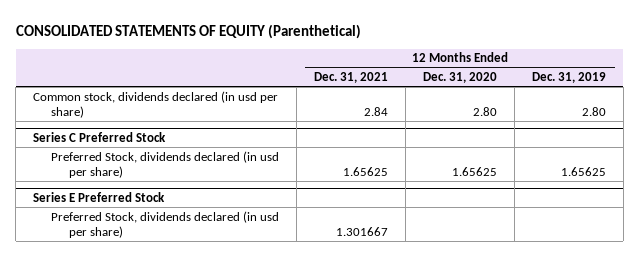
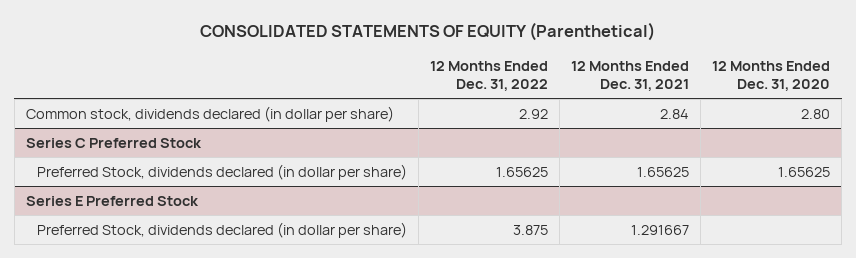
[531,72,606,84] Dec. 31, 2019 -> none
none -> [430,60,549,91] 12 Months Ended Dec. 31, 2022
[33,90,279,118] Common stock, dividends declared (in usd per share) -> [25,105,394,122] Common stock, dividends declared (in dollar per share)
[51,150,280,178] Preferred Stock, dividends declared (in usd per share) -> [37,163,408,180] Preferred Stock, dividends declared (in dollar per share)
[51,210,280,238] Preferred Stock, dividends declared (in usd per share) -> [37,221,408,238] Preferred Stock, dividends declared (in dollar per share)
[336,226,389,236] 1.301667 -> [631,224,690,235] 1.291667

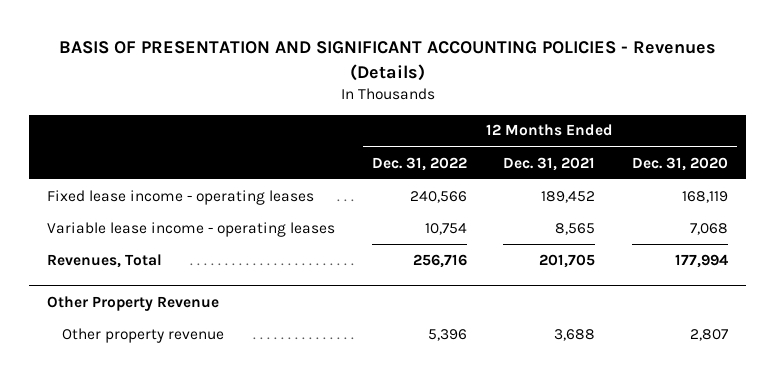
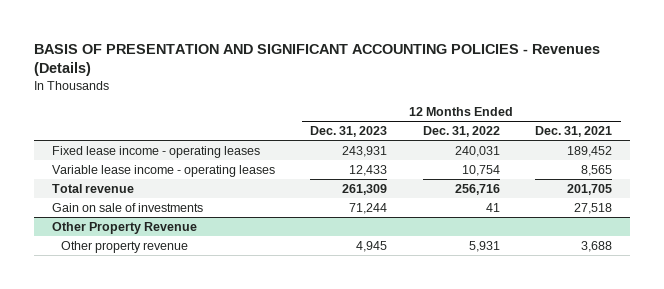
[631,156,728,171] Dec. 31, 2020 -> none
none -> [310,126,388,138] Dec. 31, 2023
[409,190,467,203] 240,566 -> [454,145,500,157] 240,031
[47,253,163,268] Revenues, Total -> [52,183,135,193] Total revenue
none -> [52,202,204,212] Gain on sale of investments
[427,328,467,341] 5,396 -> [468,240,500,252] 5,931

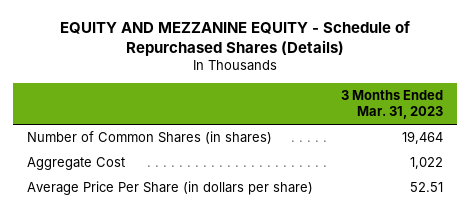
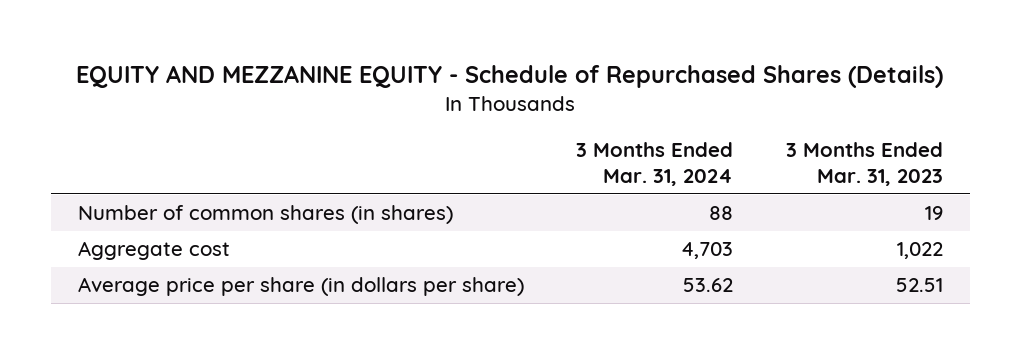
none -> [576,141,734,186] 3 Months Ended Mar. 31, 2024
[27,131,273,145] Number of Common Shares (in shares) -> [77,205,453,225] Number of common shares (in shares)
[402,131,444,145] 19,464 -> [925,206,944,221] 19
[27,157,126,171] Aggregate Cost -> [77,241,230,261] Aggregate cost
[27,181,314,196] Average Price Per Share (in dollars per share) -> [77,277,524,297] Average price per share (in dollars per share)

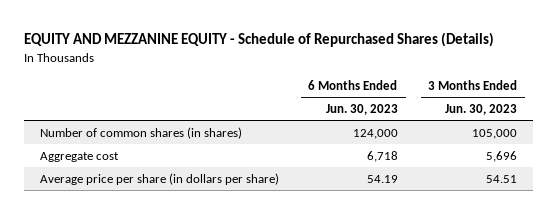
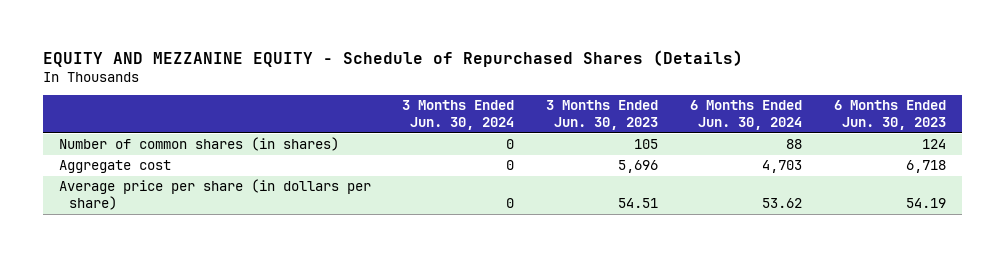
none -> [402,100,515,131] 3 Months Ended Jun. 30, 2024
none -> [689,100,802,131] 6 Months Ended Jun. 30, 2024
[352,128,398,139] 124,000 -> [921,139,946,150] 124
[472,128,518,139] 105,000 -> [634,139,659,150] 105

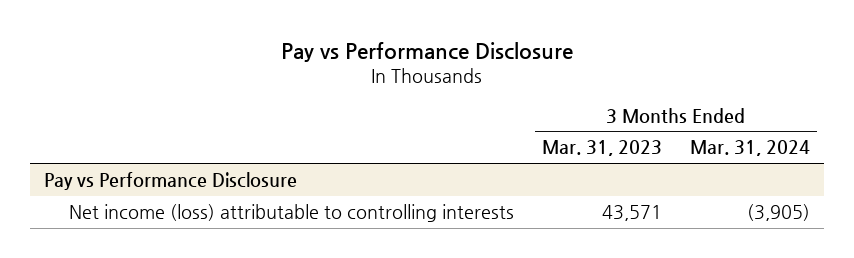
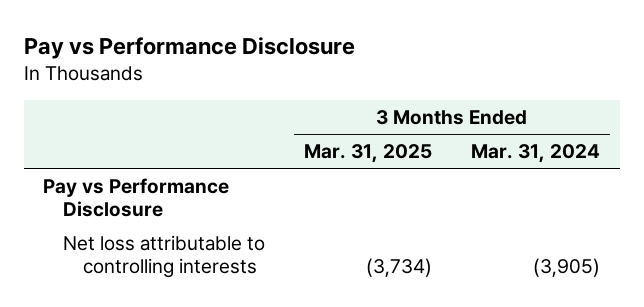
[541,140,662,157] Mar. 31, 2023 -> none
none -> [304,144,433,164] Mar. 31, 2025
[68,204,514,223] Net income (loss) attributable to controlling interests -> [62,235,265,278] Net loss attributable to controlling interests

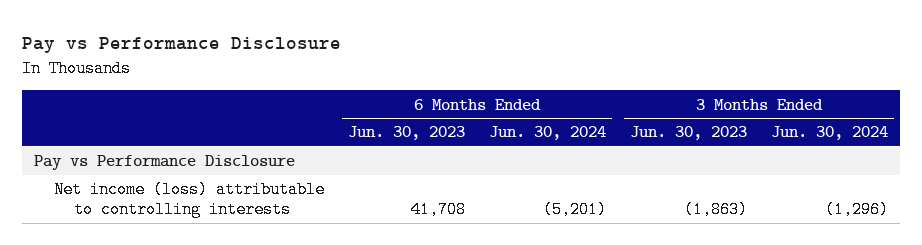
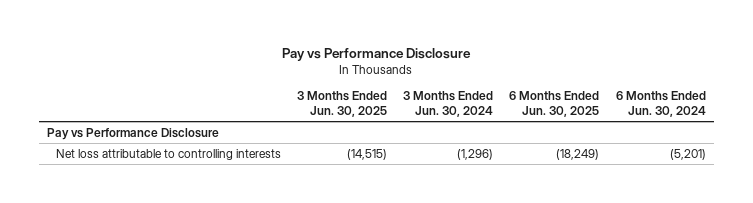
[348,126,466,141] Jun. 30, 2023 -> none
[629,126,747,141] Jun. 30, 2023 -> none
none -> [296,91,387,118] 3 Months Ended Jun. 30, 2025
none -> [509,91,600,118] 6 Months Ended Jun. 30, 2025
[54,181,326,219] Net income (loss) attributable to controlling interests -> [55,148,281,160] Net loss attributable to controlling interests

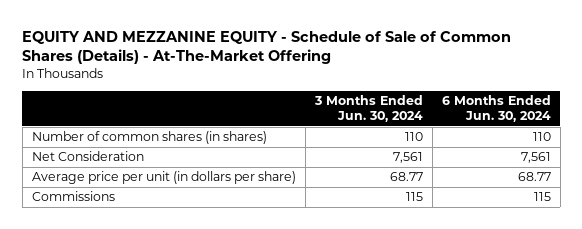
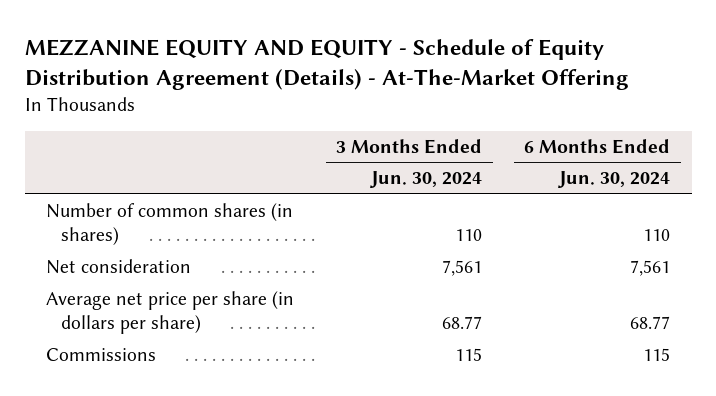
[22,30,512,65] EQUITY AND MEZZANINE EQUITY - Schedule of Sale of Common Shares (Details) - At-The-Market Offering -> [24,38,629,90] MEZZANINE EQUITY AND EQUITY - Schedule of Equity Distribution Agreement (Details) - At-The-Market Offering
[31,151,144,162] Net Consideration -> [45,259,191,275] Net consideration
[31,171,296,185] Average price per unit (in dollars per share) -> [45,291,294,335] Average net price per share (in dollars per share)

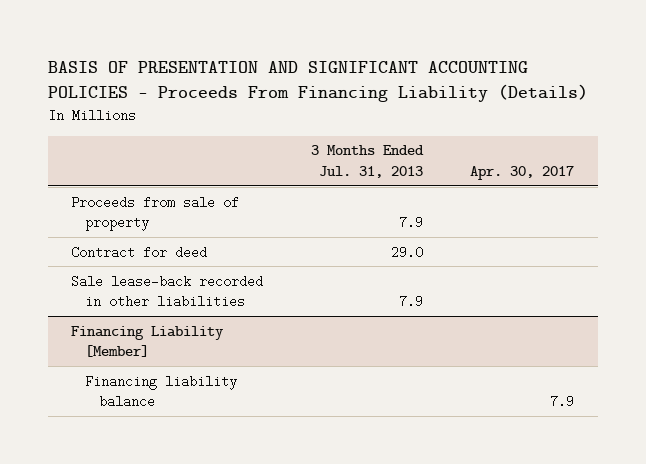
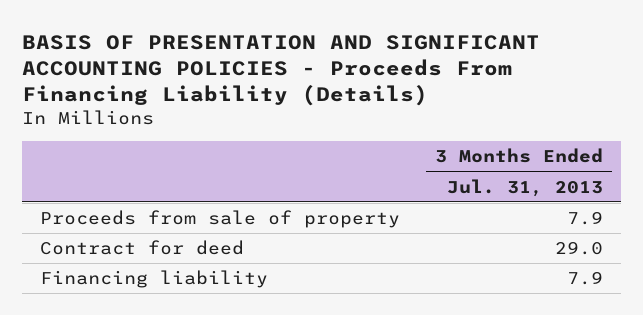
[470,165,575,180] Apr. 30, 2017 -> none
[71,325,225,358] Financing Liability [Member] -> none
[85,374,238,409] Financing liability balance -> none
[71,274,264,309] Sale lease-back recorded in other liabilities -> [40,270,269,289] Financing liability

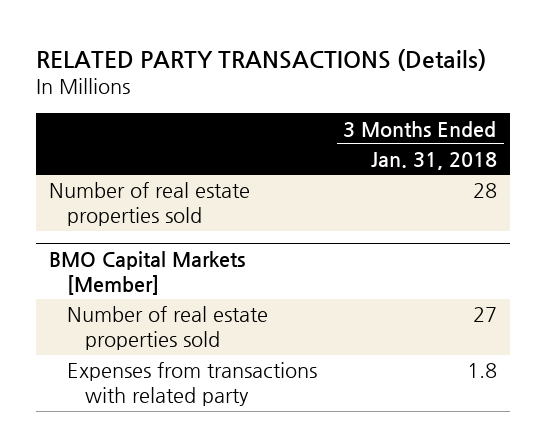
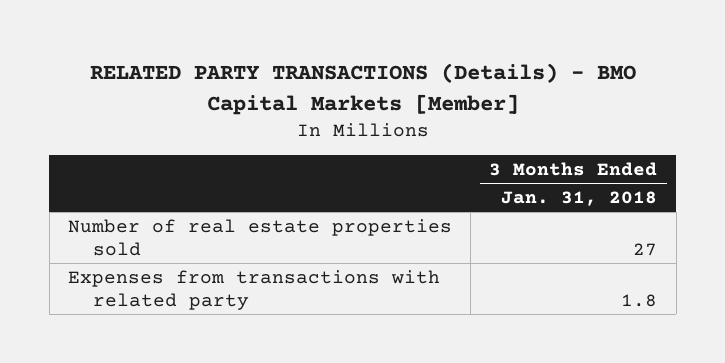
[36,48,487,71] RELATED PARTY TRANSACTIONS (Details) -> [89,63,636,115] RELATED PARTY TRANSACTIONS (Details) - BMO Capital Markets [Member]
[49,182,251,227] Number of real estate properties sold -> none
[49,250,246,295] BMO Capital Markets [Member] -> none

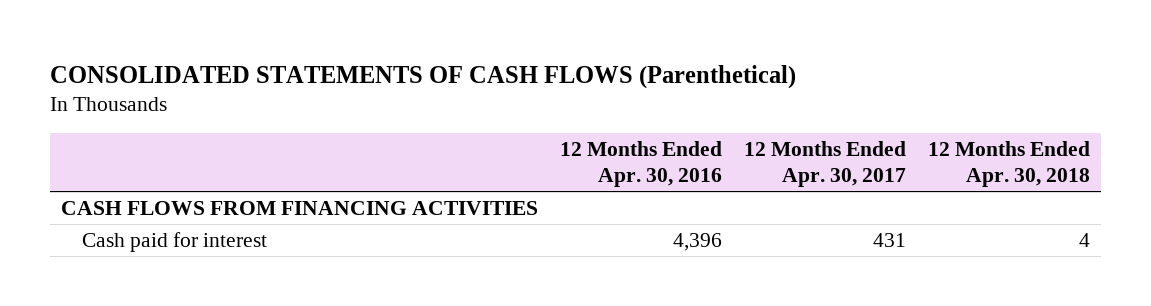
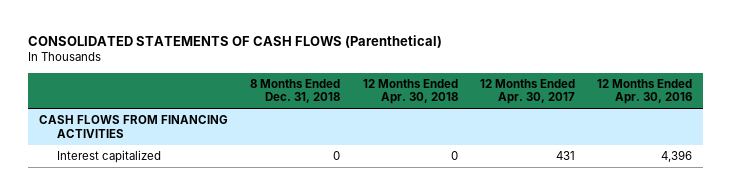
none -> [250,78,341,104] 8 Months Ended Dec. 31, 2018
[82,232,268,253] Cash paid for interest -> [57,150,162,164] Interest capitalized
[1079,233,1091,248] 4 -> [450,151,458,161] 0

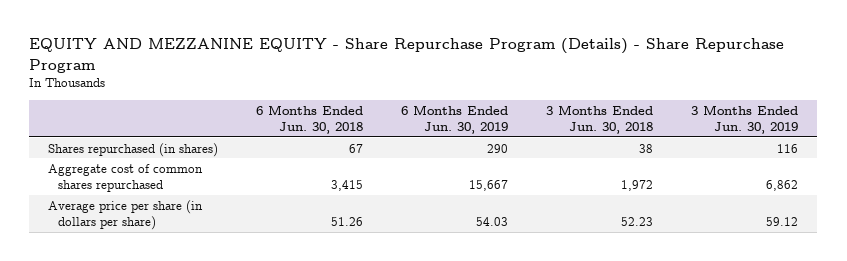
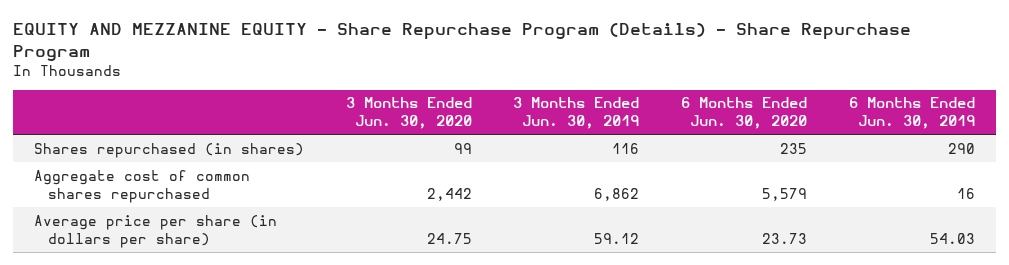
[256,104,364,135] 6 Months Ended Jun. 30, 2018 -> none
[546,104,654,135] 3 Months Ended Jun. 30, 2018 -> none
none -> [345,97,472,130] 3 Months Ended Jun. 30, 2020
none -> [681,97,808,130] 6 Months Ended Jun. 30, 2020
[469,179,509,191] 15,667 -> [957,187,976,199] 16

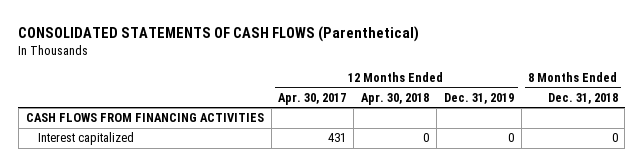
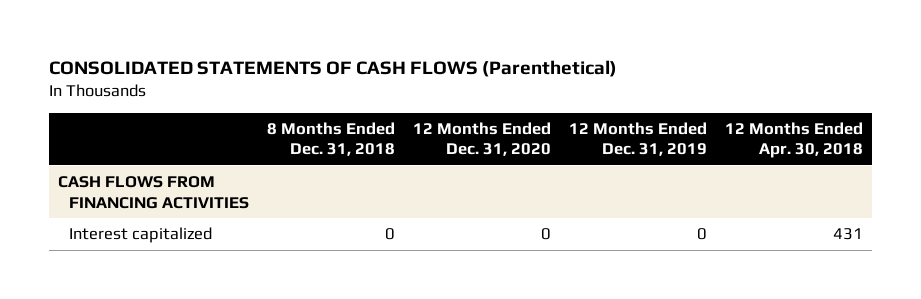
[278,92,347,105] Apr. 30, 2017 -> none
none -> [413,121,552,157] 12 Months Ended Dec. 31, 2020
[423,133,430,143] 0 -> [833,228,864,241] 431

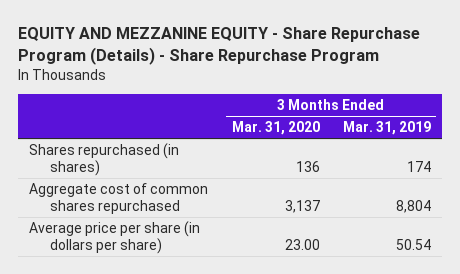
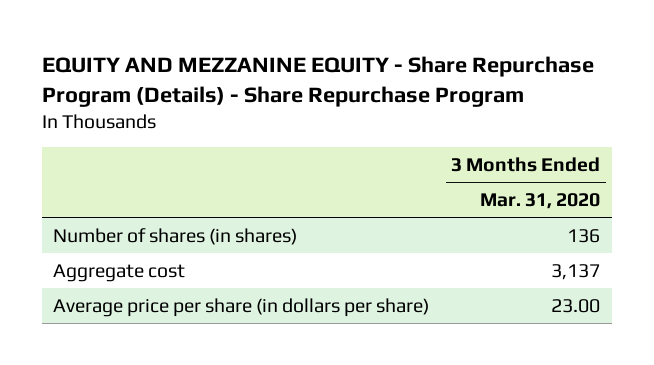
[342,121,431,136] Mar. 31, 2019 -> none
[29,143,180,176] Shares repurchased (in shares) -> [53,227,298,245] Number of shares (in shares)
[29,183,209,214] Aggregate cost of common shares repurchased -> [53,263,186,282] Aggregate cost

